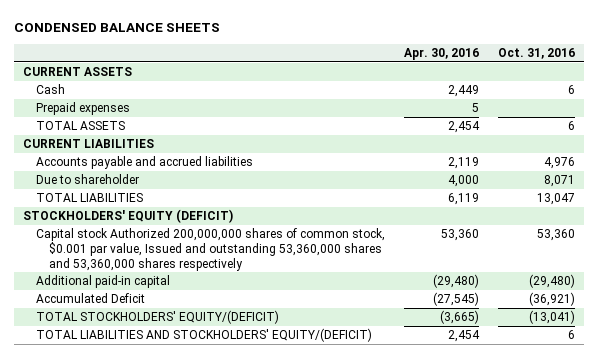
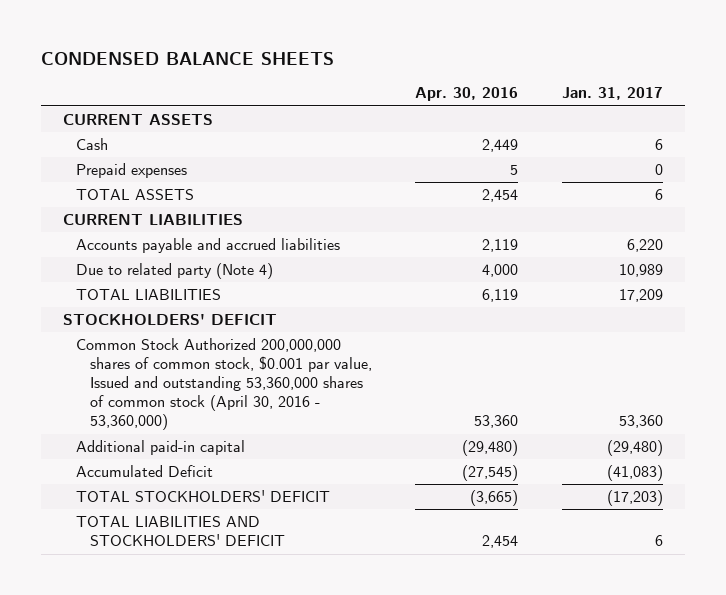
[497,48,575,60] Oct. 31, 2016 -> none
none -> [562,87,664,101] Jan. 31, 2017
[36,174,140,185] Due to shareholder -> [76,263,274,280] Due to related party (Note 4)
[23,209,234,224] STOCKHOLDERS' EQUITY (DEFICIT) -> [62,314,277,326] STOCKHOLDERS' DEFICIT
[36,228,386,271] Capital stock Authorized 200,000,000 shares of common stock, $0.001 par value, Issued and outstanding 53,360,000 shares and 53,360,000 shares respectively -> [76,338,372,431] Common Stock Authorized 200,000,000 shares of common stock, $0.001 par value, Issued and outstanding 53,360,000 shares of common stock (April 30, 2016 - 53,360,000)
[36,310,280,325] TOTAL STOCKHOLDERS' EQUITY/(DEFICIT) -> [76,490,331,503] TOTAL STOCKHOLDERS' DEFICIT
[36,328,373,343] TOTAL LIABILITIES AND STOCKHOLDERS' EQUITY/(DEFICIT) -> [76,516,285,547] TOTAL LIABILITIES AND STOCKHOLDERS' DEFICIT

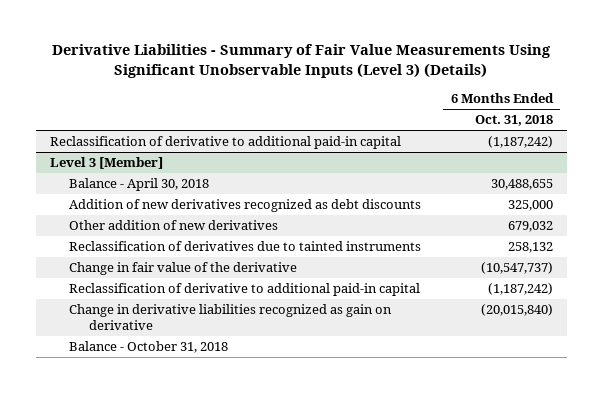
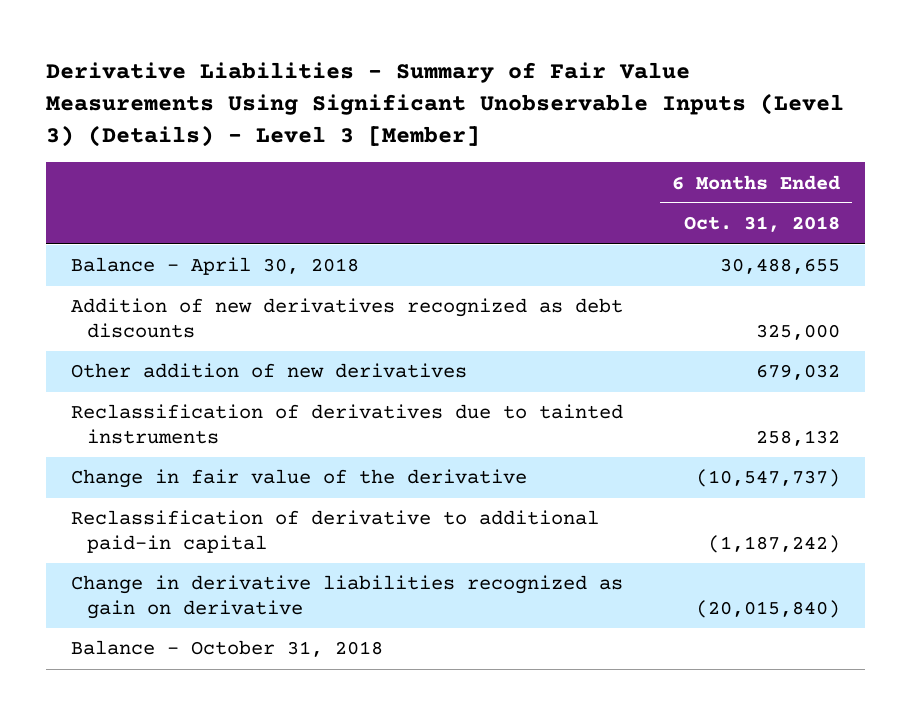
[52,44,552,79] Derivative Liabilities - Summary of Fair Value Measurements Using Significant Unobservable Inputs (Level 3) (Details) -> [45,61,844,147] Derivative Liabilities - Summary of Fair Value Measurements Using Significant Unobservable Inputs (Level 3) (Details) - Level 3 [Member]
[50,136,402,150] Reclassification of derivative to additional paid-in capital -> none
[50,157,164,170] Level 3 [Member] -> none

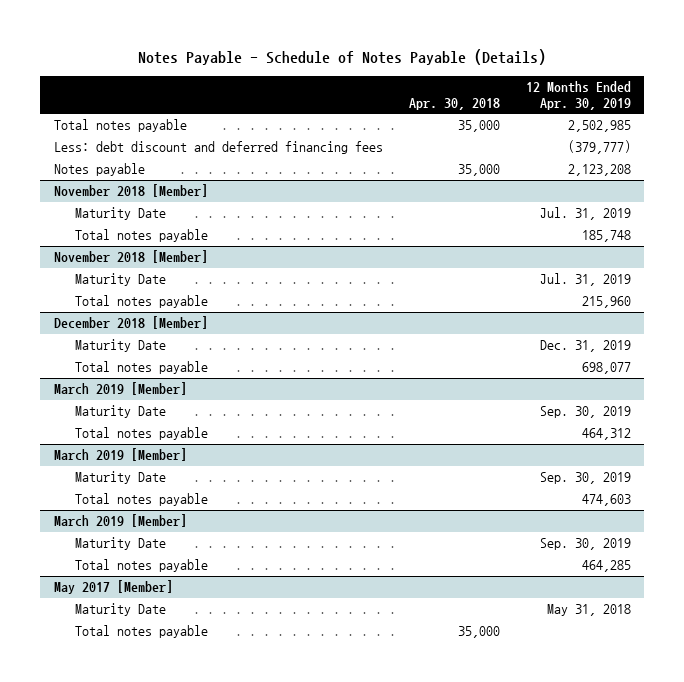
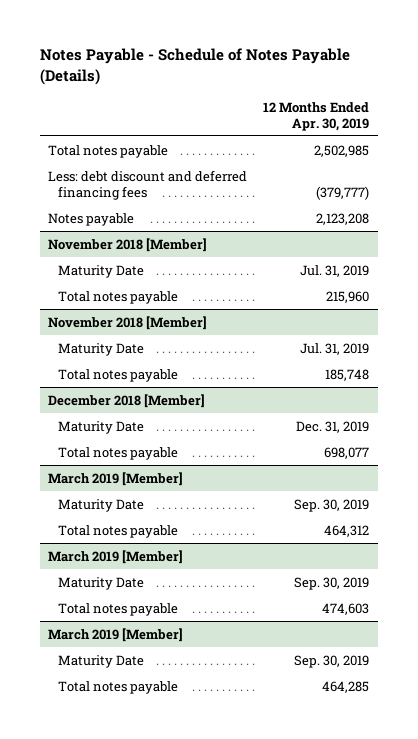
[408,97,500,110] Apr. 30, 2018 -> none
[75,295,209,309] Total notes payable -> [58,290,179,304] Total notes payable
[75,229,209,243] Total notes payable -> [58,368,179,382] Total notes payable
[53,580,173,595] May 2017 [Member] -> none
[75,603,167,617] Maturity Date -> none
[75,625,209,639] Total notes payable -> none

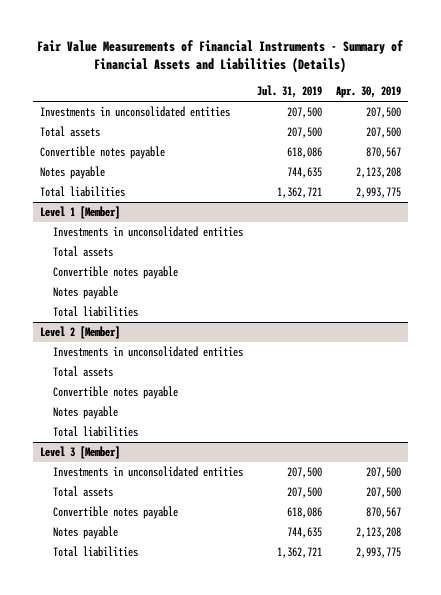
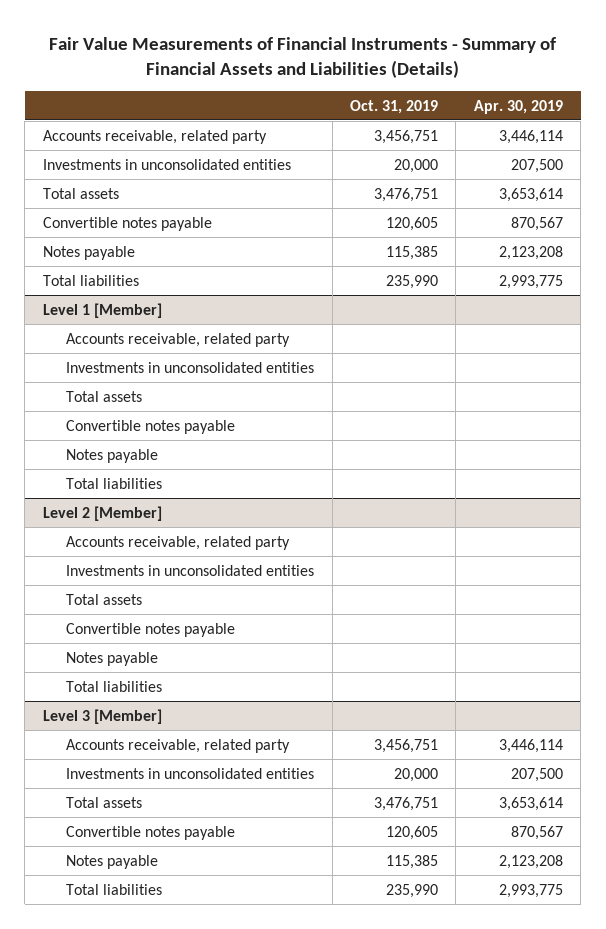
[256,85,322,99] Jul. 31, 2019 -> none
none -> [349,99,438,114] Oct. 31, 2019
none -> [42,129,267,144] Accounts receivable, related party
[366,127,402,139] 207,500 -> [498,187,563,202] 3,653,614
none -> [66,332,291,347] Accounts receivable, related party
none -> [66,535,291,550] Accounts receivable, related party
none -> [66,738,291,753] Accounts receivable, related party
[366,487,402,499] 207,500 -> [498,796,563,811] 3,653,614

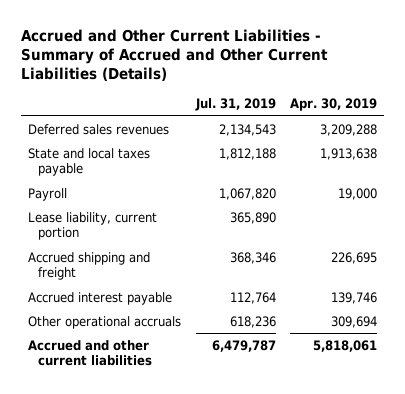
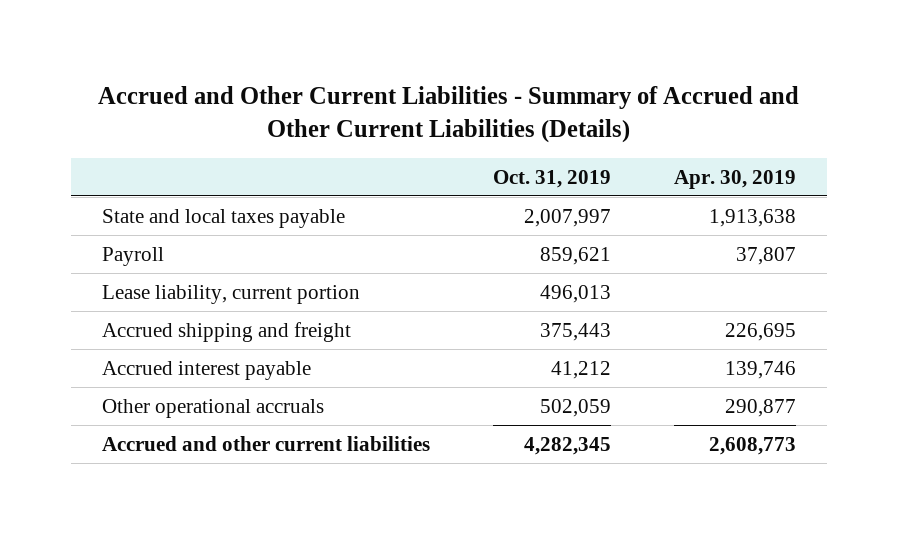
[194,98,276,112] Jul. 31, 2019 -> none
none -> [493,169,612,188] Oct. 31, 2019
[28,123,170,135] Deferred sales revenues -> none
[337,187,377,200] 19,000 -> [735,246,796,265] 37,807
[330,315,377,328] 309,694 -> [724,398,796,417] 290,877
[312,339,377,352] 5,818,061 -> [708,436,796,455] 2,608,773

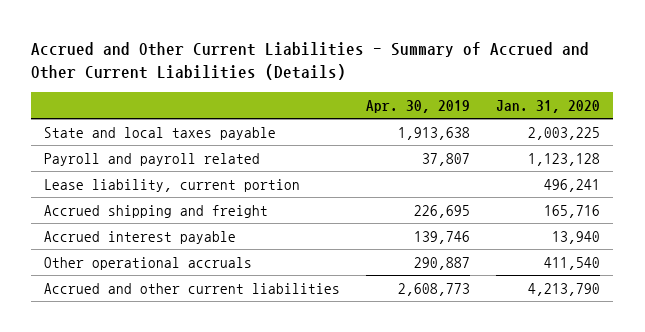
[493,169,612,188] Oct. 31, 2019 -> none
none -> [496,99,601,113] Jan. 31, 2020
[102,246,165,266] Payroll -> [44,152,261,166] Payroll and payroll related
[724,398,796,417] 290,877 -> [414,256,471,270] 290,887

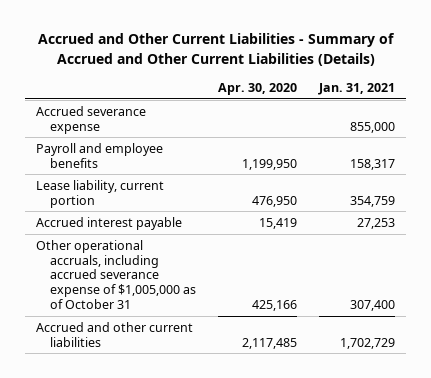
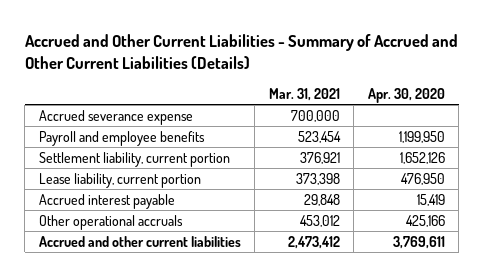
[318,82,396,95] Jan. 31, 2021 -> none
none -> [268,88,340,102] Mar. 31, 2021
none -> [38,151,230,167] Settlement liability, current portion
[36,239,196,310] Other operational accruals, including accrued severance expense of $1,005,000 as of October 31 -> [38,214,183,230] Other operational accruals
[242,337,298,349] 2,117,485 -> [392,235,445,249] 3,769,611

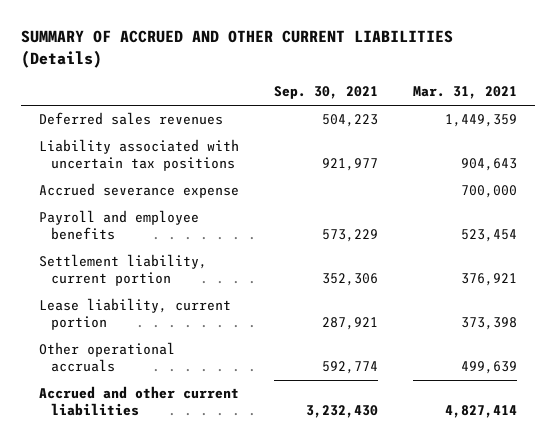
[24,34,458,70] Accrued and Other Current Liabilities - Summary of Accrued and Other Current Liabilities (Details) -> [20,30,453,68] SUMMARY OF ACCRUED AND OTHER CURRENT LIABILITIES (Details)
[367,88,445,104] Apr. 30, 2020 -> none
none -> [273,86,378,100] Sep. 30, 2021
none -> [38,112,223,126] Deferred sales revenues
none -> [38,139,239,171] Liability associated with uncertain tax positions
[38,193,175,209] Accrued interest payable -> none
[299,214,340,227] 453,012 -> [461,360,518,374] 499,639
[287,235,340,249] 2,473,412 -> [445,404,518,418] 4,827,414

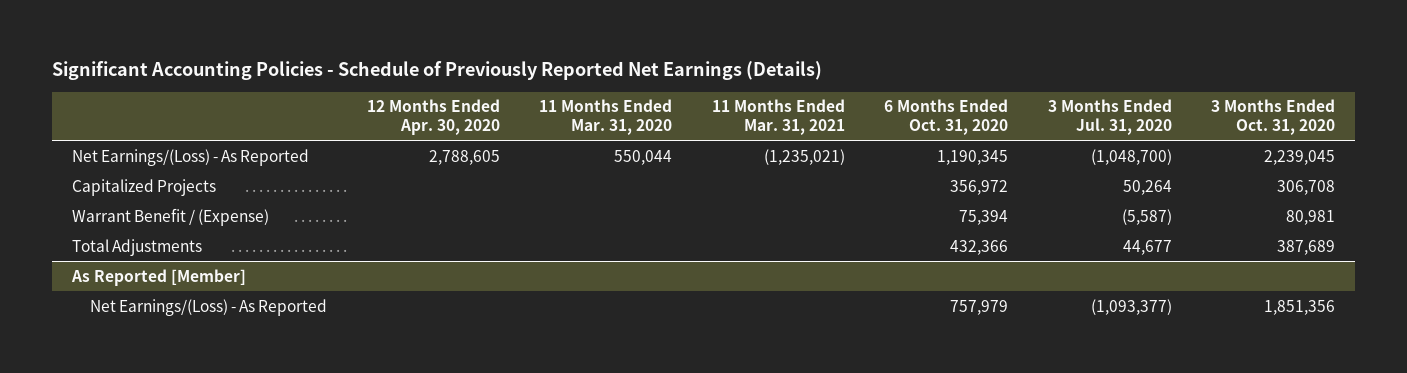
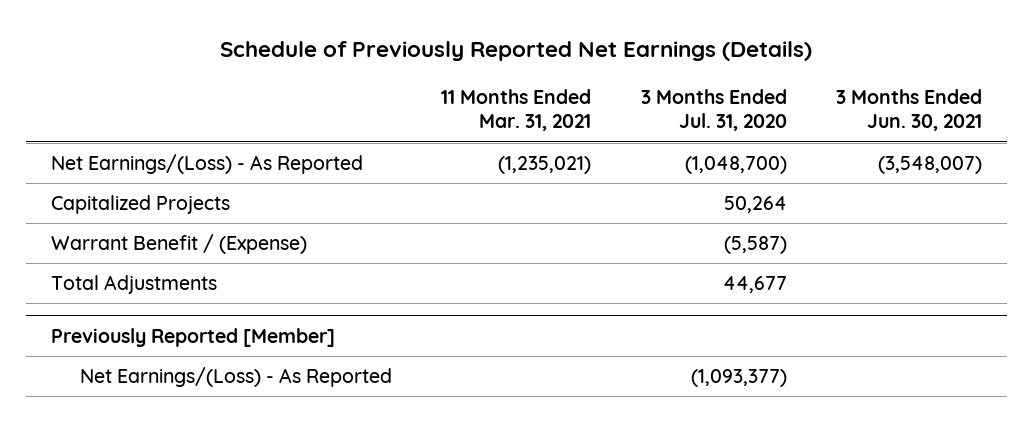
[52,61,823,81] Significant Accounting Policies - Schedule of Previously Reported Net Earnings (Details) -> [220,40,813,61] Schedule of Previously Reported Net Earnings (Details)
[366,99,500,135] 12 Months Ended Apr. 30, 2020 -> none
[539,99,673,135] 11 Months Ended Mar. 31, 2020 -> none
[884,99,1009,135] 6 Months Ended Oct. 31, 2020 -> none
[1211,99,1336,135] 3 Months Ended Oct. 31, 2020 -> none
none -> [835,88,982,132] 3 Months Ended Jun. 30, 2021
[71,268,247,286] As Reported [Member] -> [51,327,336,347] Previously Reported [Member]

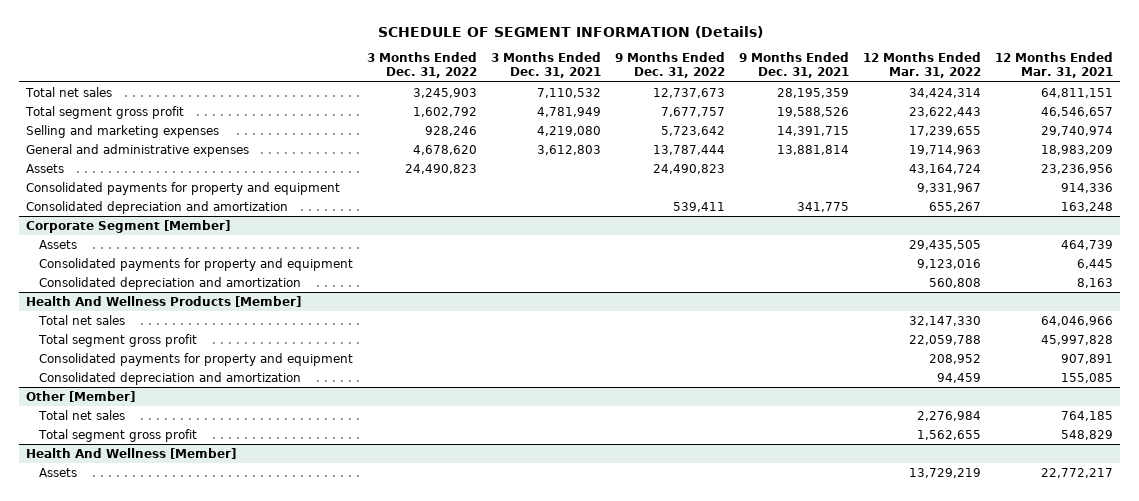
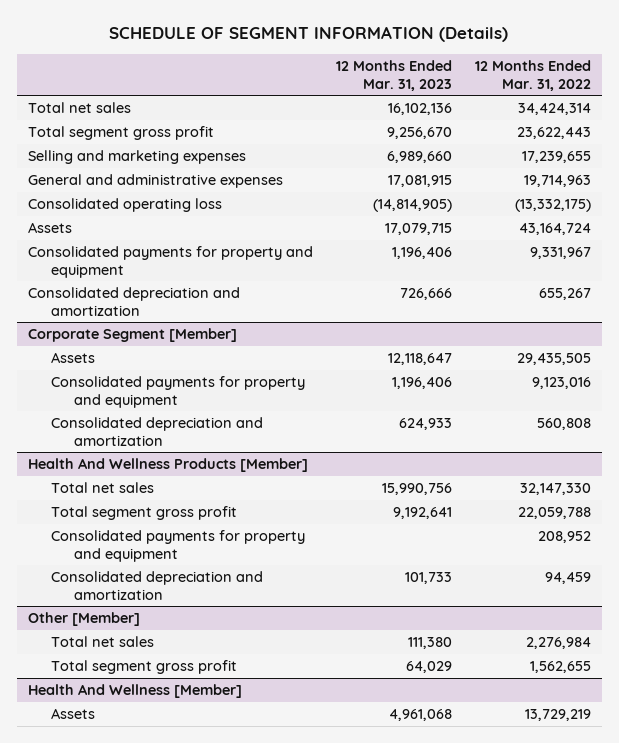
[367,52,478,79] 3 Months Ended Dec. 31, 2022 -> none
[491,52,602,79] 3 Months Ended Dec. 31, 2021 -> none
[615,52,726,79] 9 Months Ended Dec. 31, 2022 -> none
[739,52,850,79] 9 Months Ended Dec. 31, 2021 -> none
[994,52,1113,79] 12 Months Ended Mar. 31, 2021 -> none
none -> [335,60,452,91] 12 Months Ended Mar. 31, 2023
none -> [28,198,223,213] Consolidated operating loss

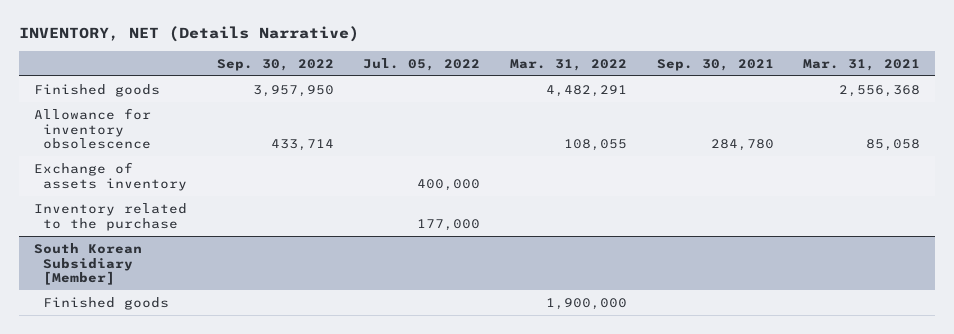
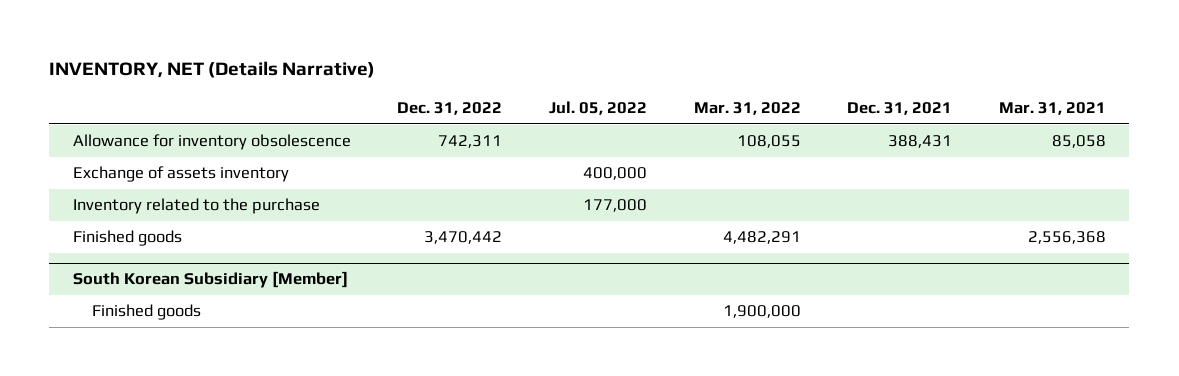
[216,58,334,71] Sep. 30, 2022 -> none
[656,58,774,71] Sep. 30, 2021 -> none
none -> [397,102,503,116] Dec. 31, 2022
none -> [847,102,953,116] Dec. 31, 2021
[33,83,160,97] Finished goods -> [72,230,182,247] Finished goods

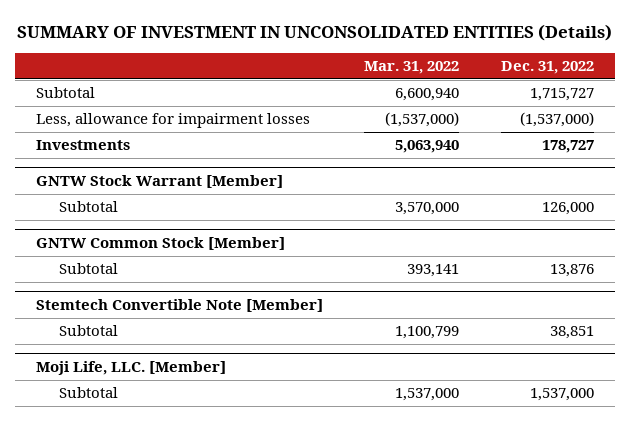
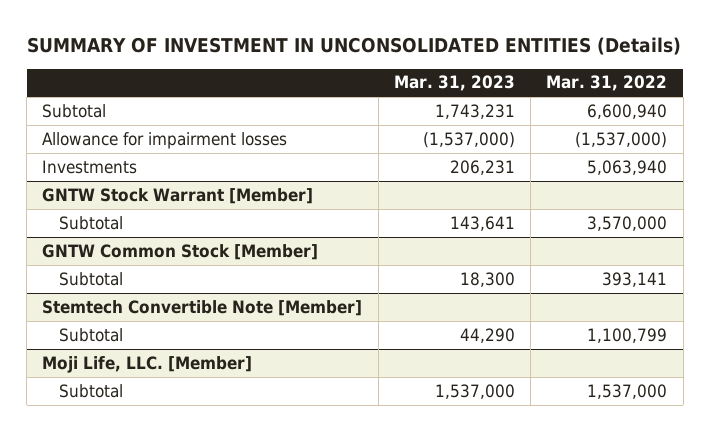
[501,61,595,75] Dec. 31, 2022 -> none
none -> [393,75,515,92] Mar. 31, 2023
[35,113,310,129] Less, allowance for impairment losses -> [42,131,288,149] Allowance for impairment losses

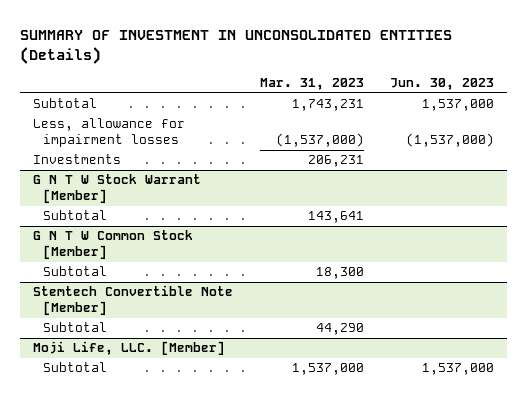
[546,75,668,92] Mar. 31, 2022 -> none
none -> [390,78,495,91] Jun. 30, 2023
[42,131,288,149] Allowance for impairment losses -> [33,118,186,148] Less, allowance for impairment losses
[42,187,314,204] GNTW Stock Warrant [Member] -> [33,174,202,204] G N T W Stock Warrant [Member]
[42,243,319,260] GNTW Common Stock [Member] -> [33,230,194,260] G N T W Common Stock [Member]

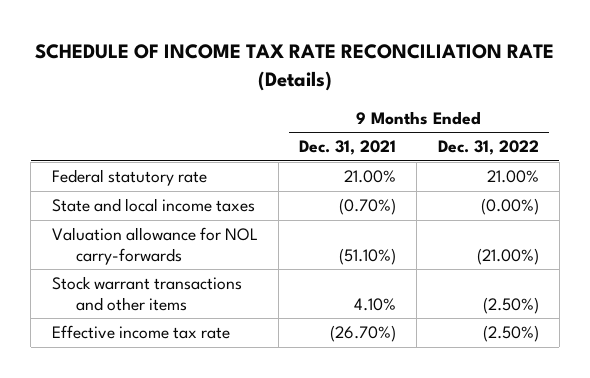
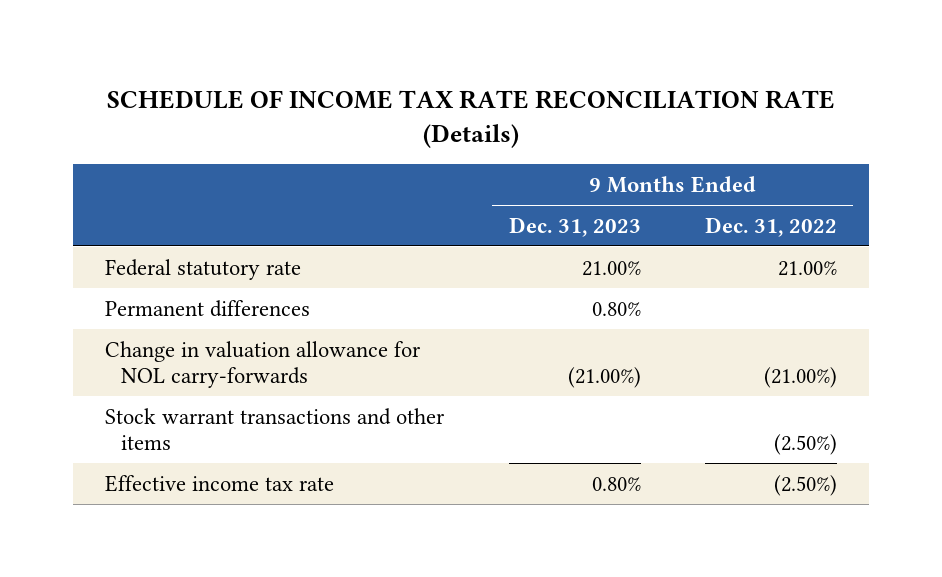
[299,140,397,156] Dec. 31, 2021 -> none
none -> [508,216,641,237] Dec. 31, 2023
[51,198,255,213] State and local income taxes -> none
none -> [105,299,311,317] Permanent differences
[51,227,258,265] Valuation allowance for NOL carry-forwards -> [105,340,422,389] Change in valuation allowance for NOL carry-forwards

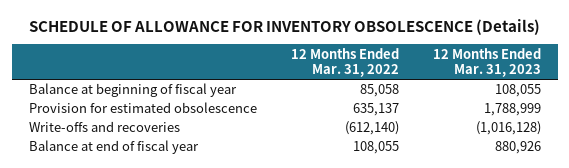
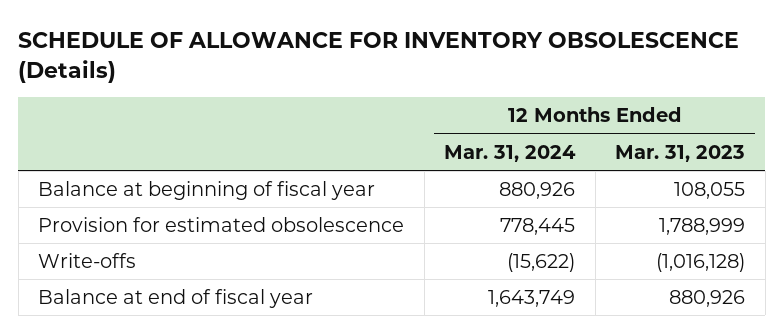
[290,47,399,78] 12 Months Ended Mar. 31, 2022 -> none
none -> [444,144,577,162] Mar. 31, 2024
[28,121,180,133] Write-offs and recoveries -> [38,252,137,268] Write-offs

